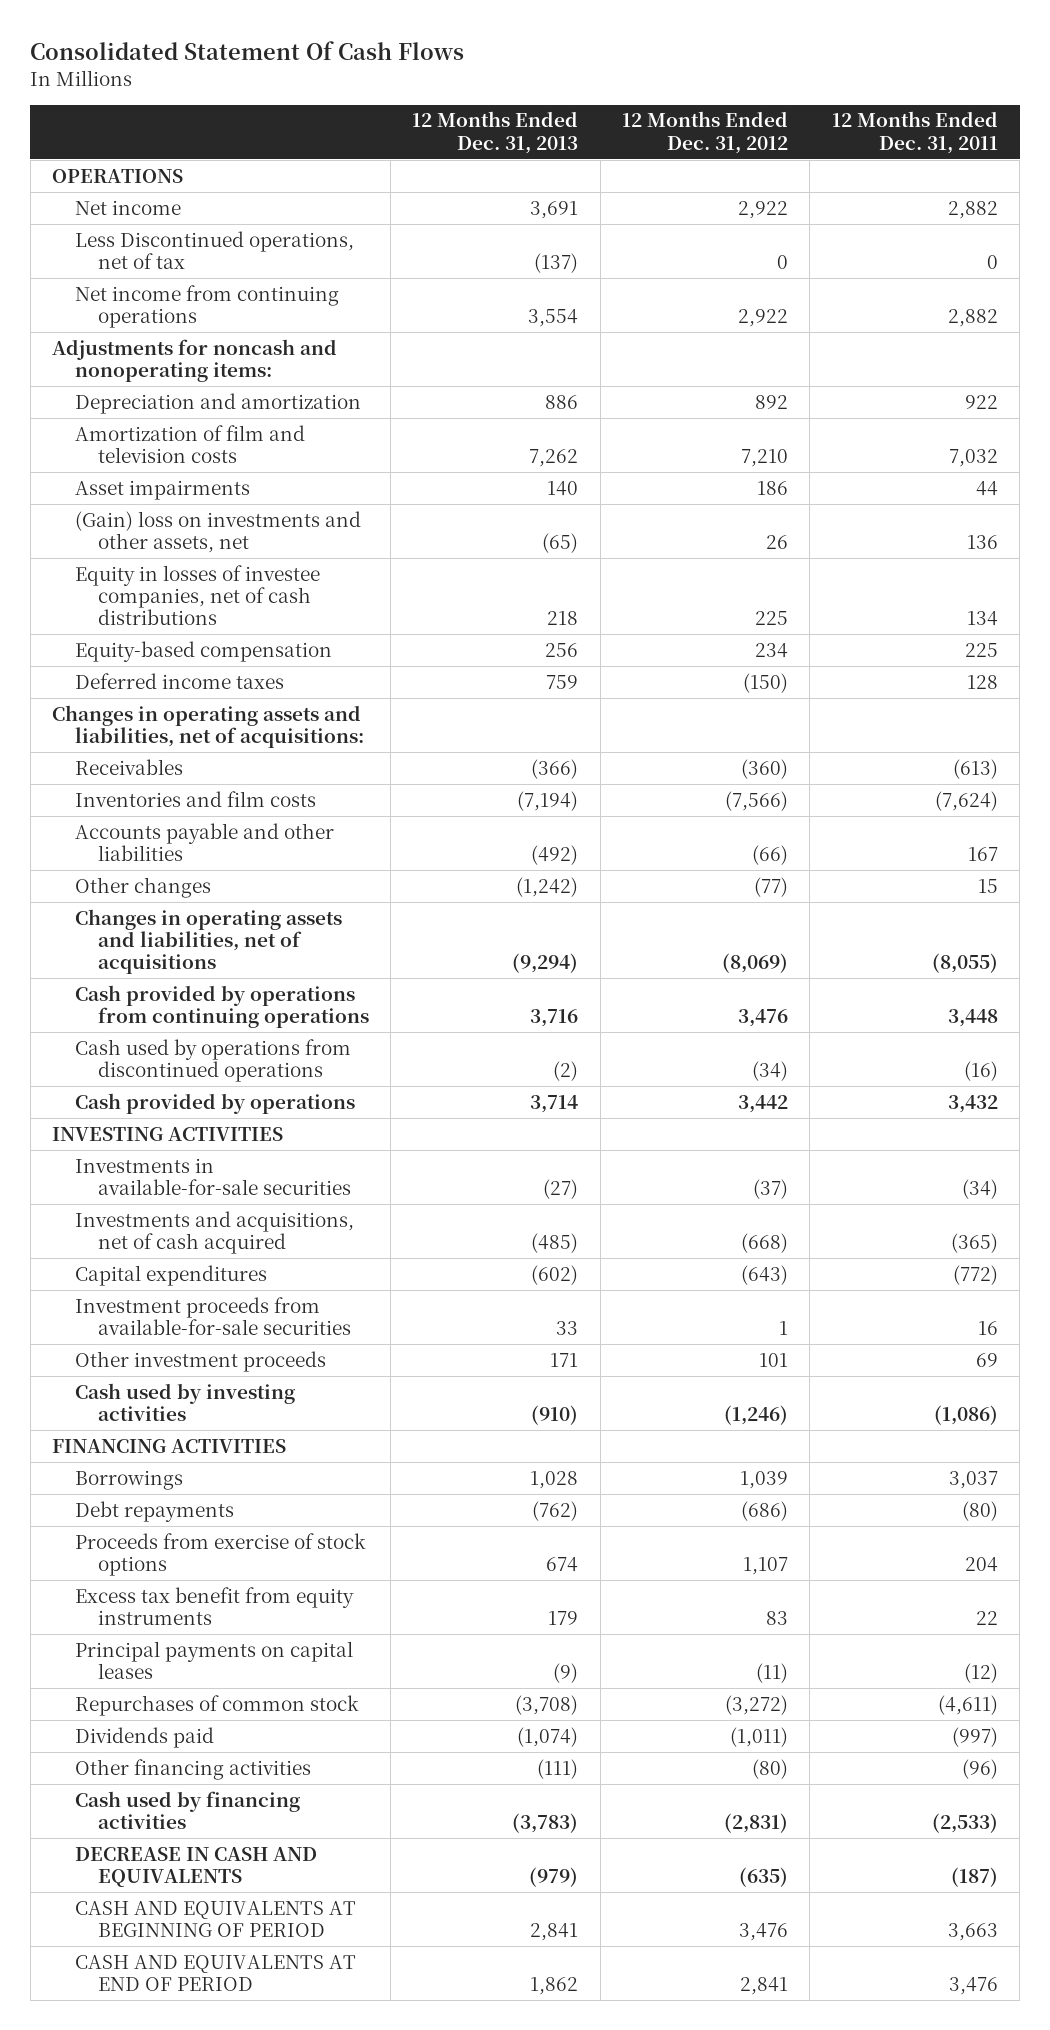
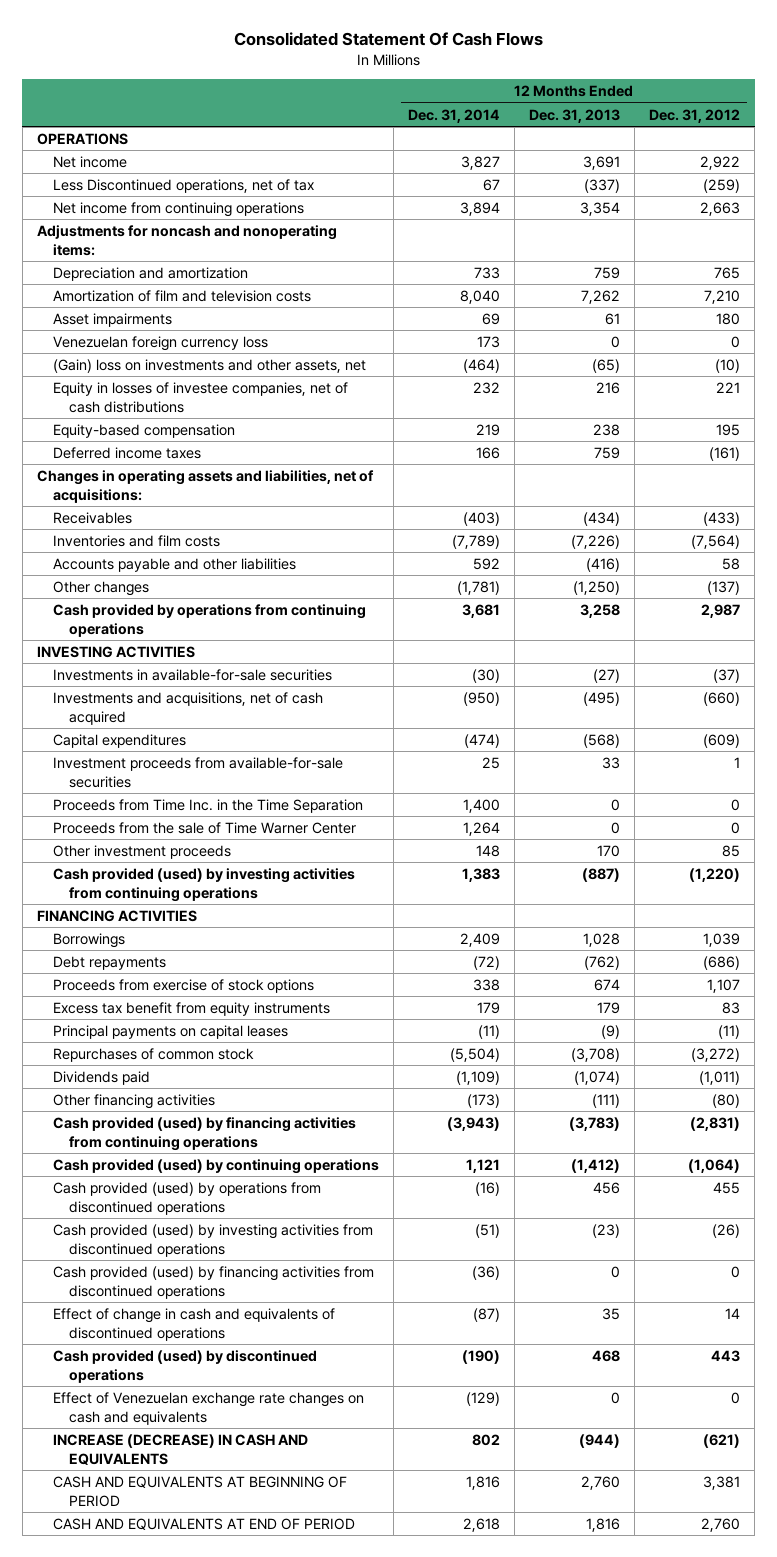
[831,111,998,154] 12 Months Ended Dec. 31, 2011 -> none
none -> [407,108,500,123] Dec. 31, 2014
[534,253,579,274] (137) -> [583,178,620,193] (337)
[777,255,789,270] 0 -> [703,178,741,193] (259)
[528,309,579,328] 3,554 -> [579,201,620,216] 3,354
[738,309,789,328] 2,922 -> [700,201,741,216] 2,663
[545,394,579,409] 886 -> [593,266,620,279] 759
[755,394,789,409] 892 -> [714,266,741,279] 765
[547,480,579,496] 140 -> [604,312,620,325] 61
[757,480,789,495] 186 -> [716,312,741,325] 180
none -> [52,335,268,351] Venezuelan foreign currency loss
[766,535,789,550] 26 -> [715,358,741,373] (10)
[547,611,579,626] 218 -> [595,381,620,394] 216
[755,611,789,626] 225 -> [716,381,741,393] 221
[545,642,579,657] 256 -> [592,423,620,436] 238
[755,642,789,658] 234 -> [716,423,741,436] 195
[743,672,789,693] (150) -> [709,446,741,461] (161)
[74,908,342,975] Changes in operating assets and liabilities, net of acquisitions -> none
[74,1038,351,1083] Cash used by operations from discontinued operations -> none
[74,1092,355,1114] Cash provided by operations -> none
[531,758,579,779] (366) -> [582,511,620,526] (434)
[741,758,789,779] (360) -> [703,511,741,526] (433)
[517,790,579,811] (7,194) -> [570,534,620,549] (7,226)
[725,790,789,811] (7,566) -> [691,534,741,549] (7,564)
[531,845,579,866] (492) -> [585,557,620,572] (416)
[752,845,789,866] (66) -> [722,557,741,570] 58
[516,876,579,897] (1,242) -> [572,580,620,595] (1,250)
[754,876,789,897] (77) -> [707,580,741,595] (137)
[530,1009,579,1028] 3,716 -> [579,603,620,618] 3,258
[738,1009,789,1028] 3,476 -> [701,603,741,618] 2,987
[531,1233,579,1254] (485) -> [582,691,620,706] (495)
[741,1233,789,1254] (668) -> [703,691,741,706] (660)
[531,1264,579,1285] (602) -> [582,733,620,748] (568)
[741,1264,789,1285] (643) -> [703,733,741,748] (609)
none -> [52,798,363,813] Proceeds from Time Inc. in the Time Separation
none -> [52,821,356,834] Proceeds from the sale of Time Warner Center
[550,1352,579,1367] 171 -> [596,844,620,857] 170
[759,1352,789,1367] 101 -> [722,844,741,857] 85
[74,1382,295,1422] Cash used by investing activities -> [52,867,355,902] Cash provided (used) by investing activities from continuing operations
[531,1405,579,1426] (910) -> [581,867,620,882] (887)
[724,1405,789,1426] (1,246) -> [689,867,741,882] (1,220)
[74,1790,300,1830] Cash used by financing activities -> [52,1116,356,1151] Cash provided (used) by financing activities from continuing operations
none -> [52,1158,379,1174] Cash provided (used) by continuing operations
none -> [52,1181,321,1215] Cash provided (used) by operations from discontinued operations
none -> [52,1223,373,1257] Cash provided (used) by investing activities from discontinued operations
none -> [52,1265,374,1299] Cash provided (used) by financing activities from discontinued operations
none -> [52,1307,335,1341] Effect of change in cash and equivalents of discontinued operations
none -> [52,1349,317,1383] Cash provided (used) by discontinued operations
none -> [52,1391,364,1425] Effect of Venezuelan exchange rate changes on cash and equivalents
[74,1846,317,1888] DECREASE IN CASH AND EQUIVALENTS -> [52,1433,308,1465] INCREASE (DECREASE) IN CASH AND EQUIVALENTS
[529,1867,579,1888] (979) -> [578,1433,620,1448] (944)
[739,1867,789,1888] (635) -> [703,1433,741,1448] (621)
[530,1923,579,1942] 2,841 -> [580,1475,620,1490] 2,760
[739,1923,789,1942] 3,476 -> [703,1475,741,1490] 3,381
[530,1977,579,1996] 1,862 -> [585,1517,620,1532] 1,816
[740,1977,789,1996] 2,841 -> [701,1517,741,1532] 2,760

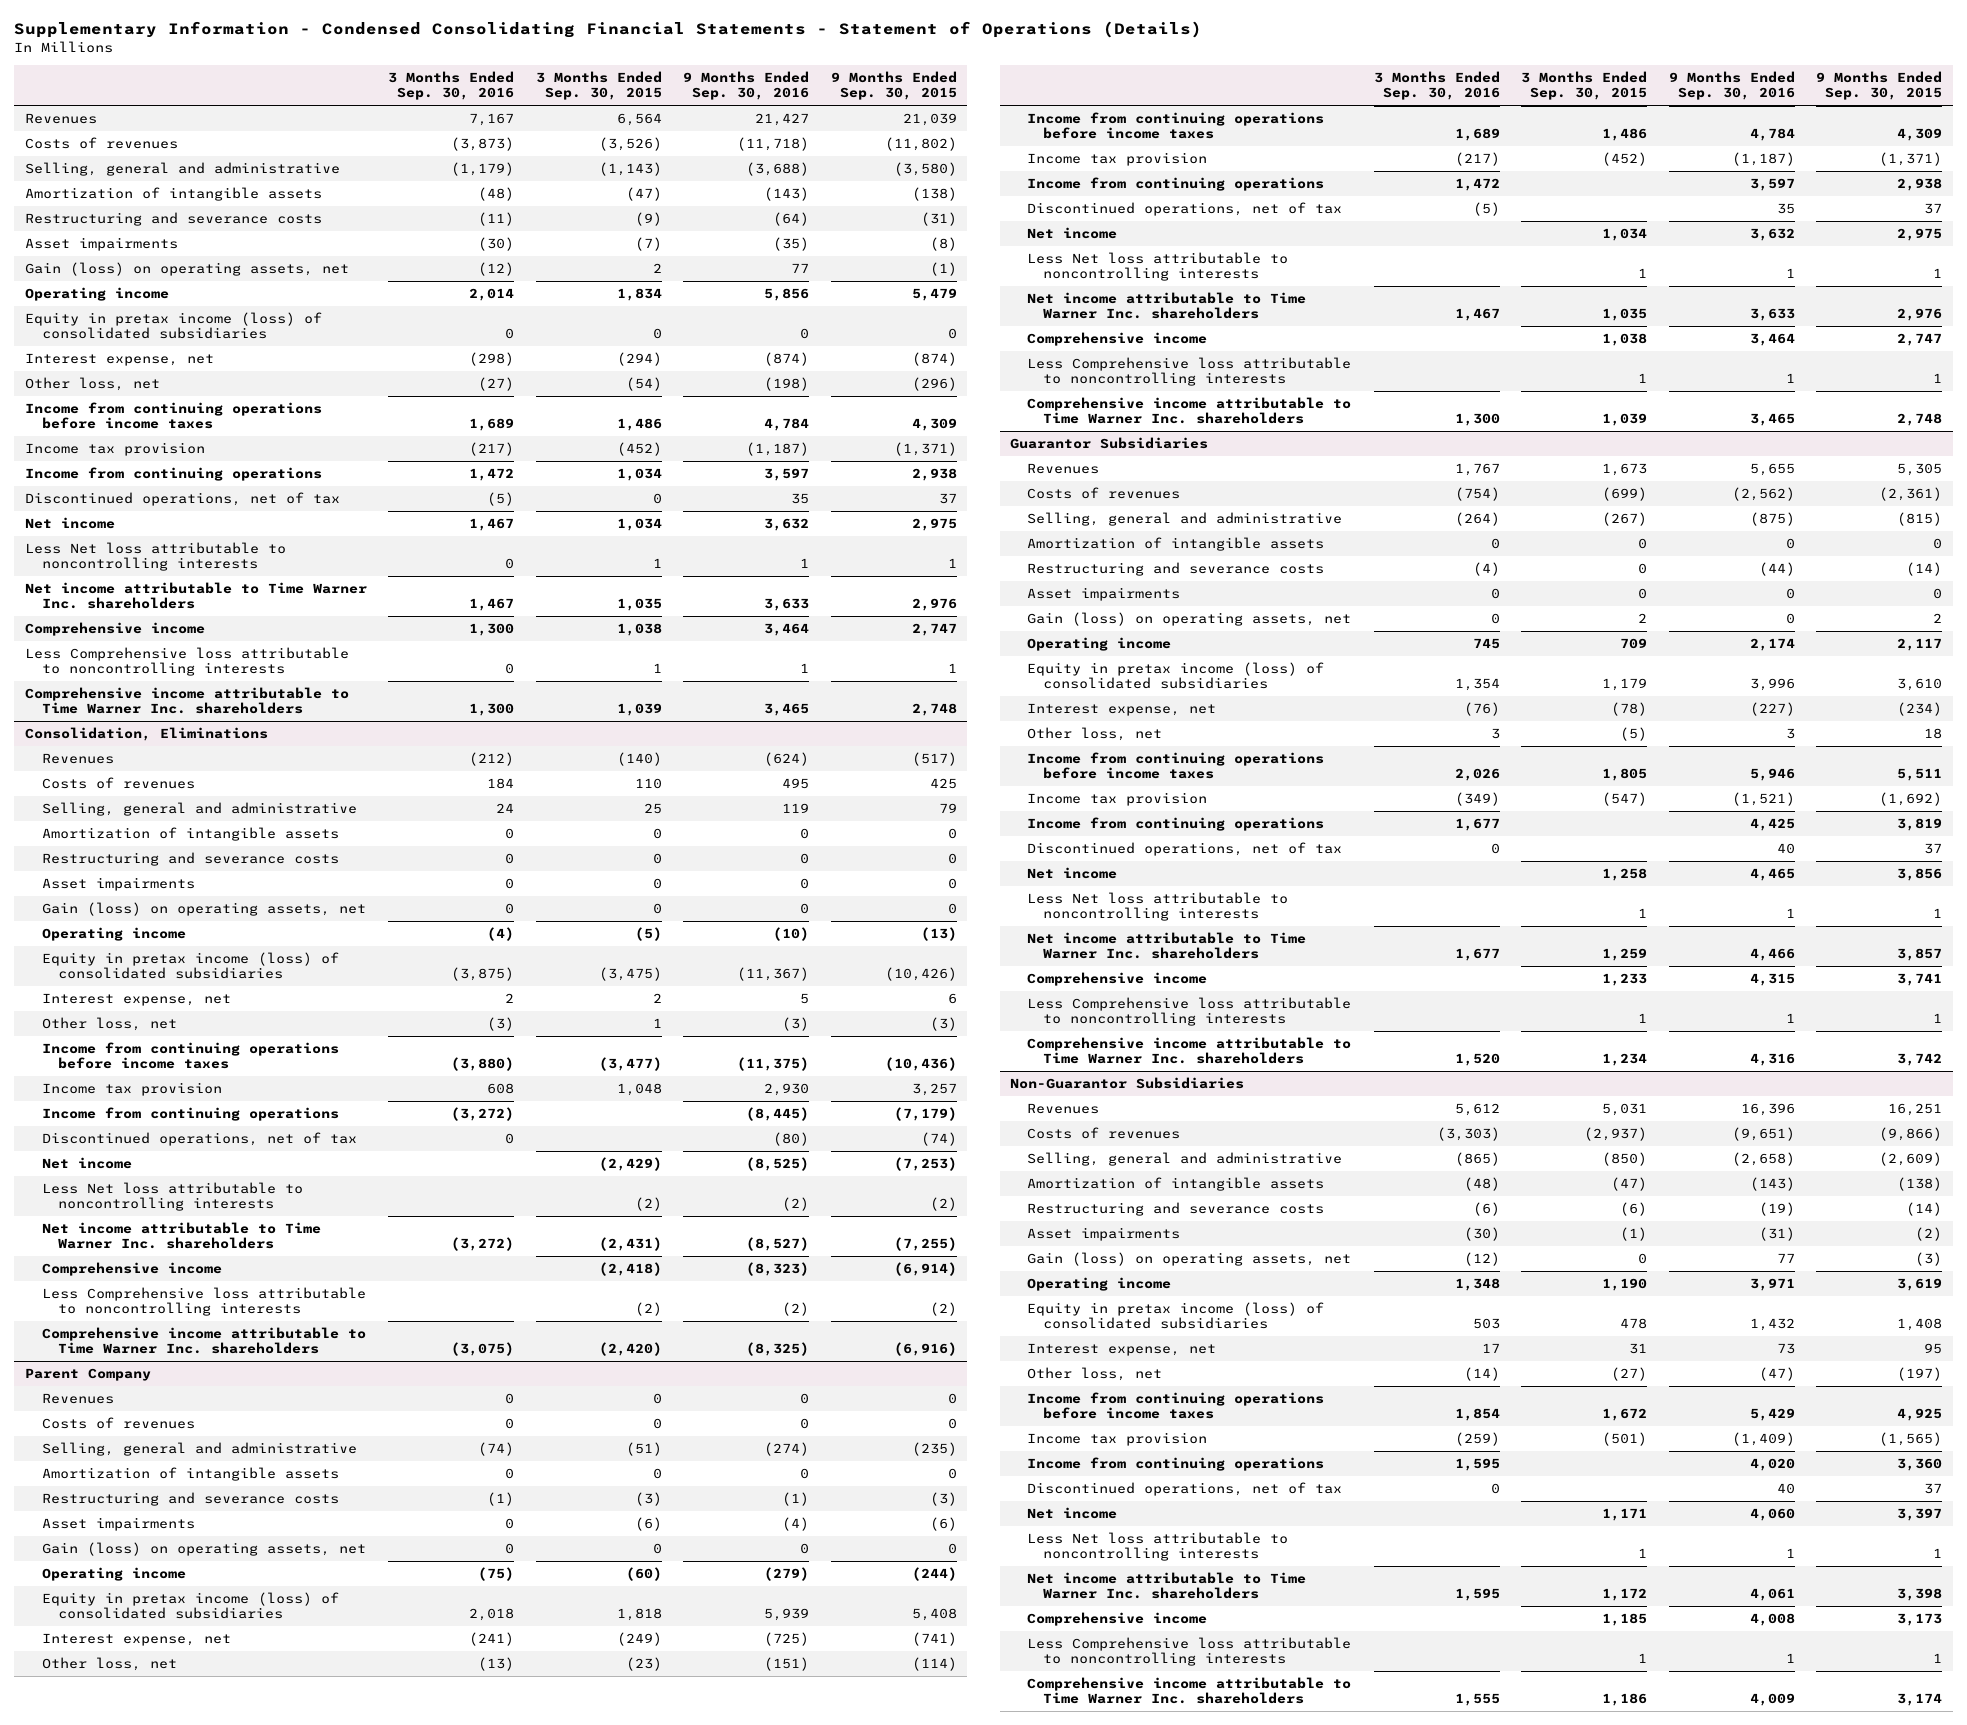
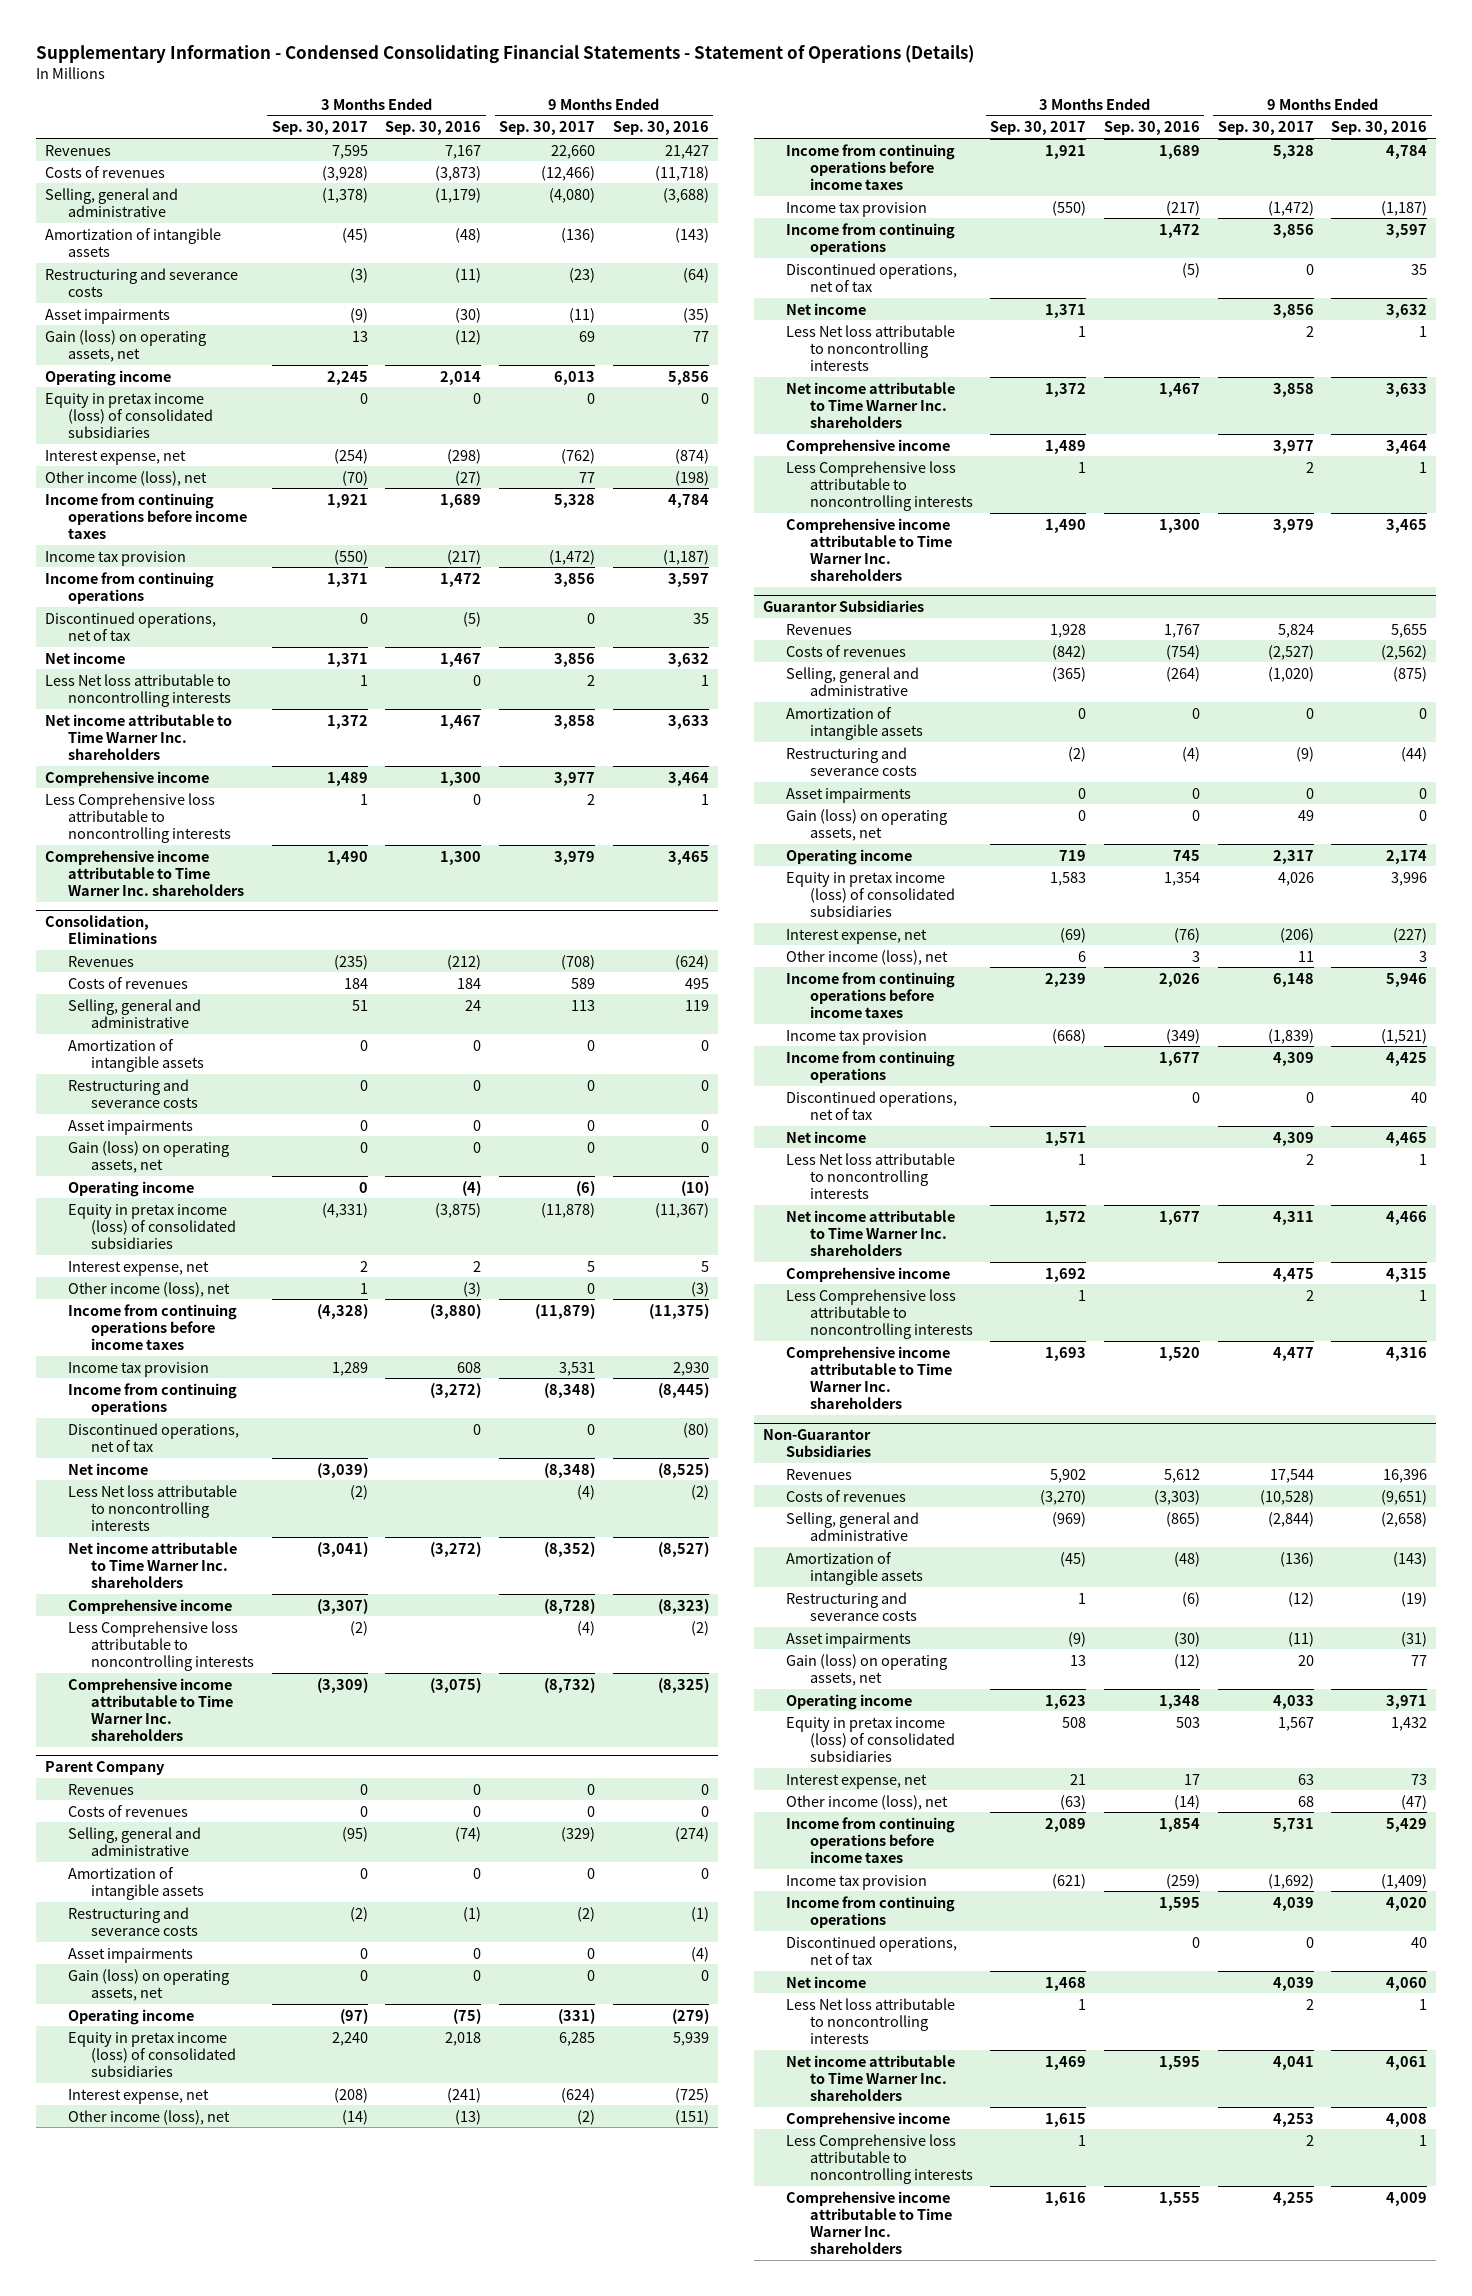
[535,71,662,101] 3 Months Ended Sep. 30, 2015 -> none
[830,71,957,101] 9 Months Ended Sep. 30, 2015 -> none
none -> [271,121,368,136] Sep. 30, 2017
none -> [499,121,596,136] Sep. 30, 2017
[25,377,161,392] Other loss, net -> [44,470,207,486] Other income (loss), net
[41,1017,177,1032] Other loss, net -> [67,1281,230,1297] Other income (loss), net
[41,1657,177,1672] Other loss, net -> [67,2109,230,2125] Other income (loss), net
[1026,727,1162,742] Other loss, net -> [786,949,949,965] Other income (loss), net
[1026,1367,1162,1382] Other loss, net -> [786,1794,949,1810] Other income (loss), net

